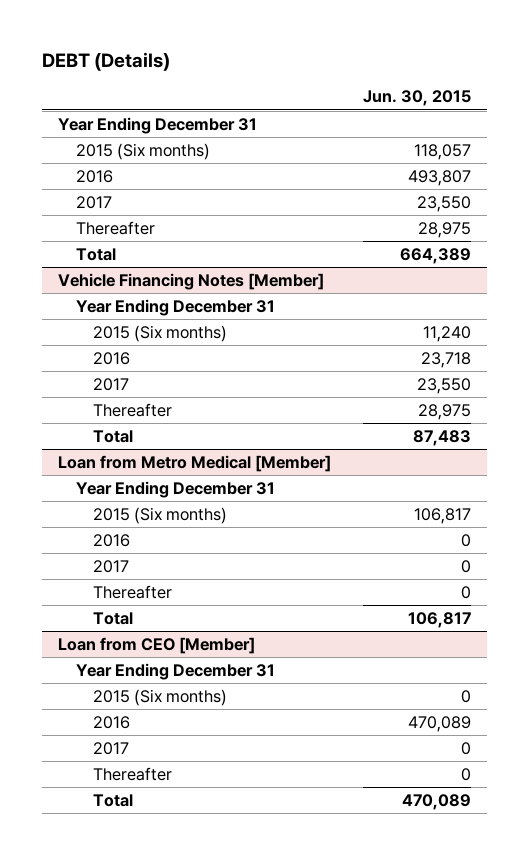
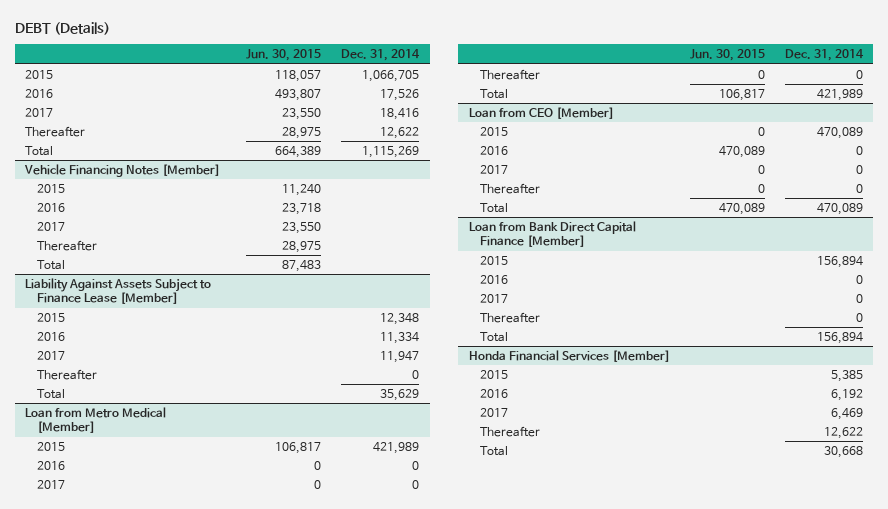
none -> [341,49,421,62] Dec. 31, 2014
[57,116,257,134] Year Ending December 31 -> none
[75,142,210,160] 2015 (Six months) -> [25,69,54,79] 2015
[75,298,275,316] Year Ending December 31 -> none
[93,324,228,342] 2015 (Six months) -> [36,183,65,193] 2015
none -> [25,277,212,305] Liability Against Assets Subject to Finance Lease [Member]
none -> [36,312,65,322] 2015
none -> [36,331,65,341] 2016
none -> [36,350,65,360] 2017
none -> [36,368,97,380] Thereafter
none -> [36,388,65,399] Total
[75,480,275,498] Year Ending December 31 -> none
[93,506,228,524] 2015 (Six months) -> [36,441,65,451] 2015
[75,662,275,680] Year Ending December 31 -> none
[93,688,228,706] 2015 (Six months) -> [480,126,509,136] 2015
none -> [468,220,636,248] Loan from Bank Direct Capital Finance [Member]
none -> [480,255,509,265] 2015
none -> [480,274,509,284] 2016
none -> [480,293,509,303] 2017
none -> [480,311,541,323] Thereafter
none -> [480,331,509,342] Total
none -> [468,349,670,362] Honda Financial Services [Member]
none -> [480,369,509,379] 2015
none -> [480,388,509,398] 2016
none -> [480,407,509,417] 2017
none -> [480,425,541,437] Thereafter
none -> [480,445,509,456] Total

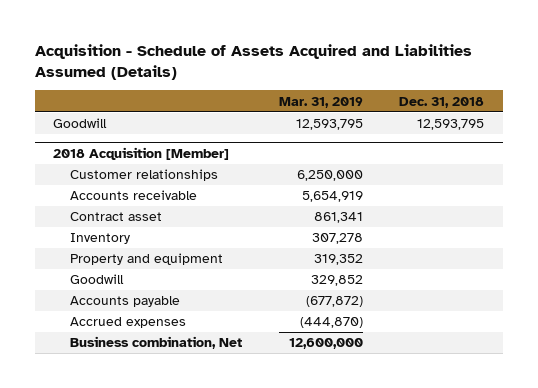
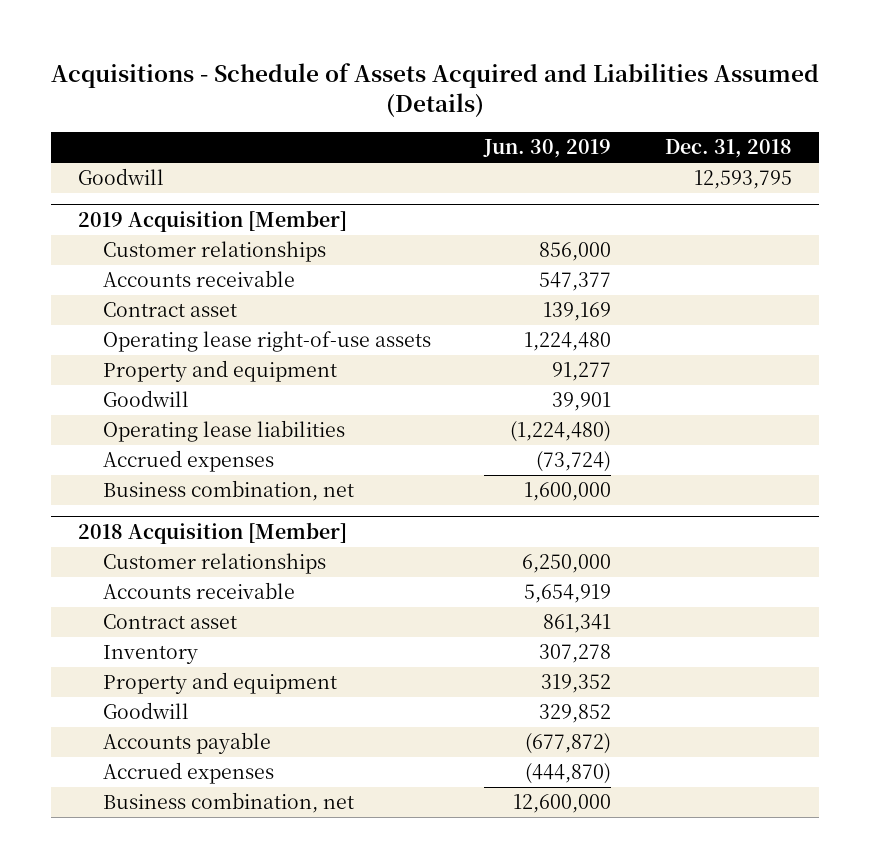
[34,43,472,80] Acquisition - Schedule of Assets Acquired and Liabilities Assumed (Details) -> [51,62,820,118] Acquisitions - Schedule of Assets Acquired and Liabilities Assumed (Details)
[278,96,363,108] Mar. 31, 2019 -> none
none -> [483,139,612,159] Jun. 30, 2019
none -> [78,210,348,233] 2019 Acquisition [Member]
none -> [102,241,326,263] Customer relationships
none -> [102,270,295,288] Accounts receivable
none -> [102,302,237,318] Contract asset
none -> [102,331,431,353] Operating lease right-of-use assets
none -> [102,360,337,383] Property and equipment
none -> [102,390,189,408] Goodwill
none -> [102,420,345,443] Operating lease liabilities
none -> [102,450,274,473] Accrued expenses
none -> [102,480,354,502] Business combination, net
[69,336,242,350] Business combination, Net -> [102,792,354,814] Business combination, net

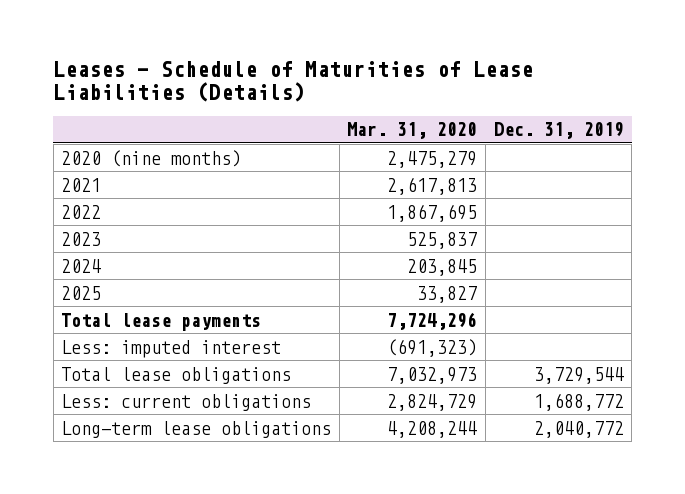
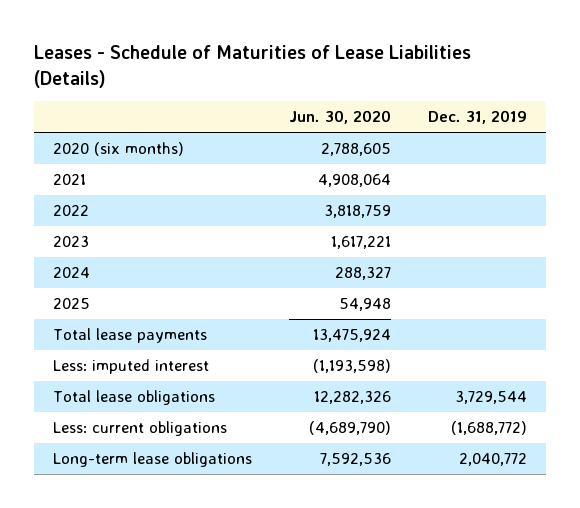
[347,122,478,140] Mar. 31, 2020 -> none
none -> [288,110,391,125] Jun. 30, 2020
[61,149,242,167] 2020 (nine months) -> [52,142,184,157] 2020 (six months)
[533,392,624,411] 1,688,772 -> [451,421,528,436] (1,688,772)

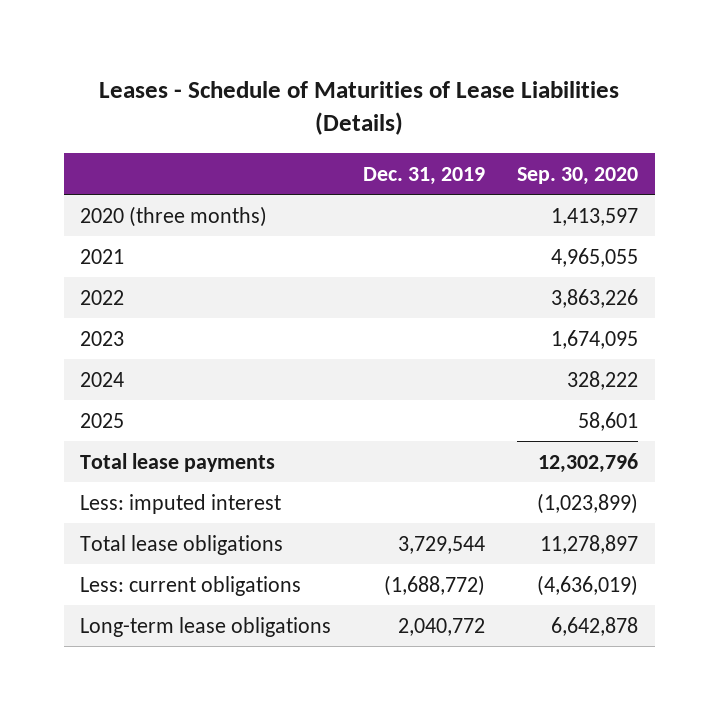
[288,110,391,125] Jun. 30, 2020 -> none
none -> [517,166,639,185] Sep. 30, 2020
[52,142,184,157] 2020 (six months) -> [79,205,267,227] 2020 (three months)

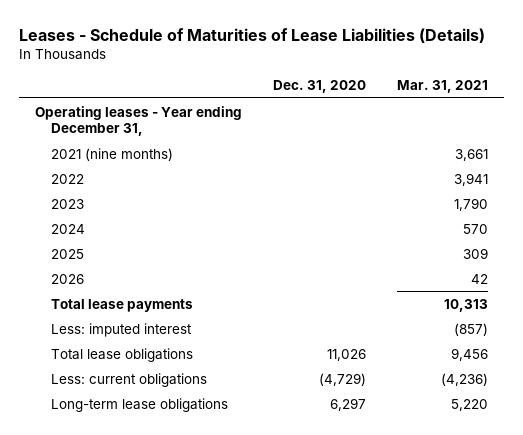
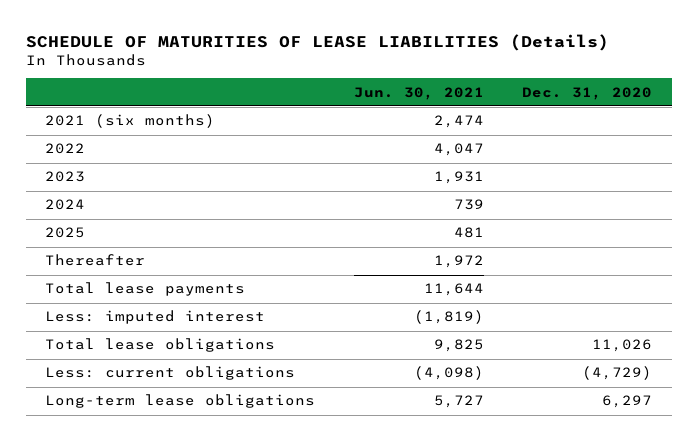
[19,27,486,43] Leases - Schedule of Maturities of Lease Liabilities (Details) -> [25,33,609,51] SCHEDULE OF MATURITIES OF LEASE LIABILITIES (Details)
[397,80,489,94] Mar. 31, 2021 -> none
none -> [353,86,484,100] Jun. 30, 2021
[34,105,242,137] Operating leases - Year ending December 31, -> none
[50,147,173,161] 2021 (nine months) -> [45,114,216,129] 2021 (six months)
[50,273,84,284] 2026 -> [45,254,146,267] Thereafter

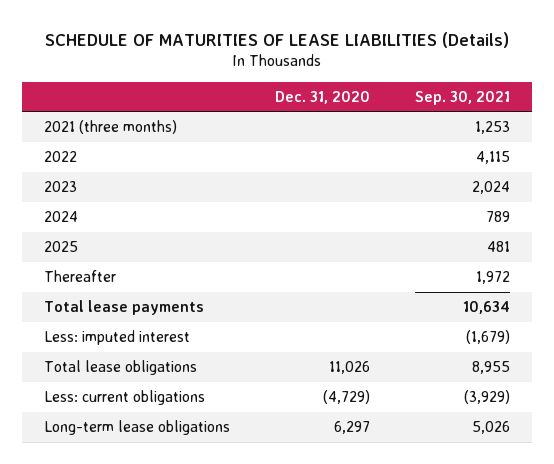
[353,86,484,100] Jun. 30, 2021 -> none
none -> [414,90,510,105] Sep. 30, 2021
[45,114,216,129] 2021 (six months) -> [44,120,178,135] 2021 (three months)

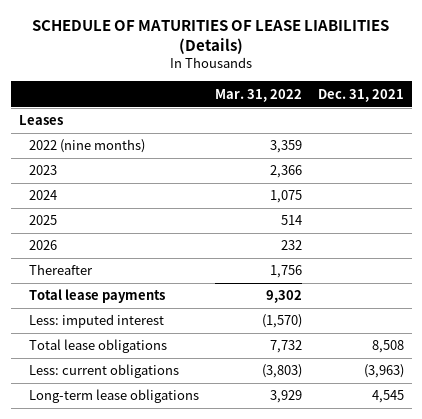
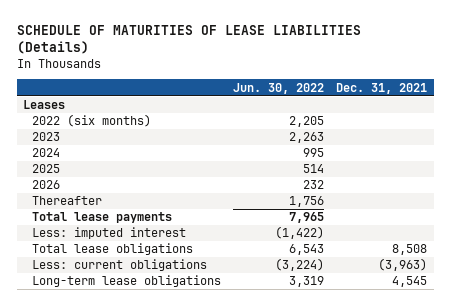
[215,88,303,102] Mar. 31, 2022 -> none
none -> [233,82,325,94] Jun. 30, 2022
[29,139,146,154] 2022 (nine months) -> [31,114,151,128] 2022 (six months)

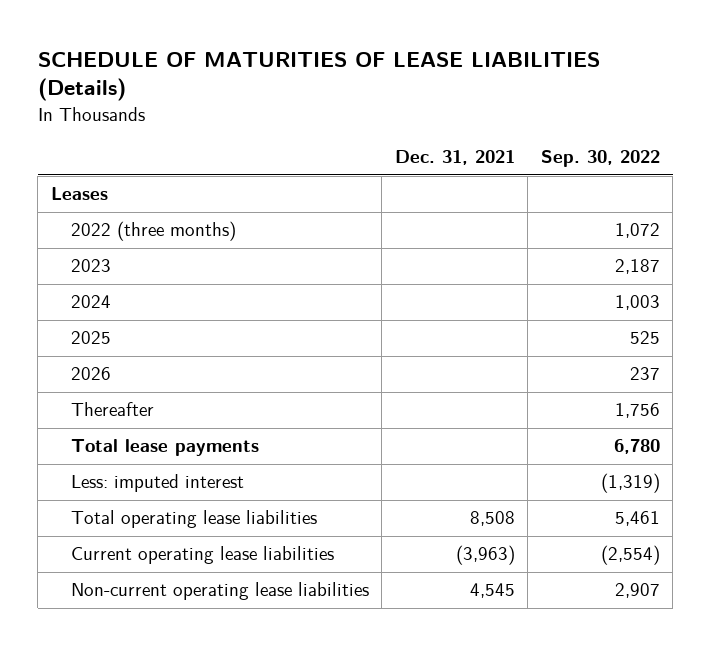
[233,82,325,94] Jun. 30, 2022 -> none
none -> [540,150,660,168] Sep. 30, 2022
[31,114,151,128] 2022 (six months) -> [70,221,236,242] 2022 (three months)
[31,243,193,256] Total lease obligations -> [70,510,317,529] Total operating lease liabilities
[31,259,207,272] Less: current obligations -> [70,546,334,565] Current operating lease liabilities
[31,275,221,288] Long-term lease obligations -> [70,582,369,601] Non-current operating lease liabilities

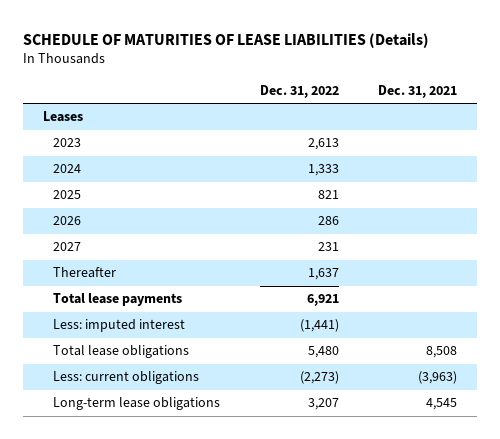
[540,150,660,168] Sep. 30, 2022 -> none
none -> [259,84,339,98] Dec. 31, 2022
[70,221,236,242] 2022 (three months) -> none
none -> [53,242,82,252] 2027
[70,510,317,529] Total operating lease liabilities -> [53,345,190,359] Total lease obligations
[70,546,334,565] Current operating lease liabilities -> [53,371,200,385] Less: current obligations
[70,582,369,601] Non-current operating lease liabilities -> [53,397,221,411] Long-term lease obligations

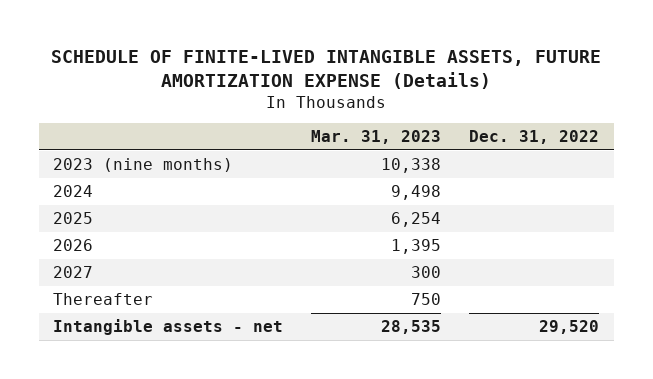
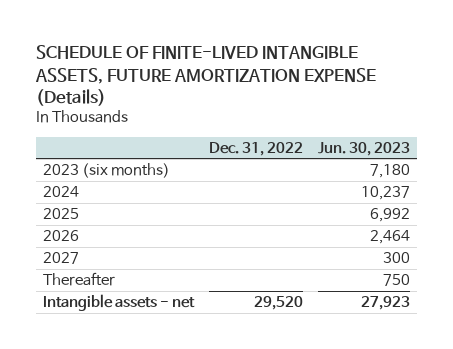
[311,130,442,145] Mar. 31, 2023 -> none
none -> [317,141,410,156] Jun. 30, 2023
[53,157,234,172] 2023 (nine months) -> [43,163,171,179] 2023 (six months)

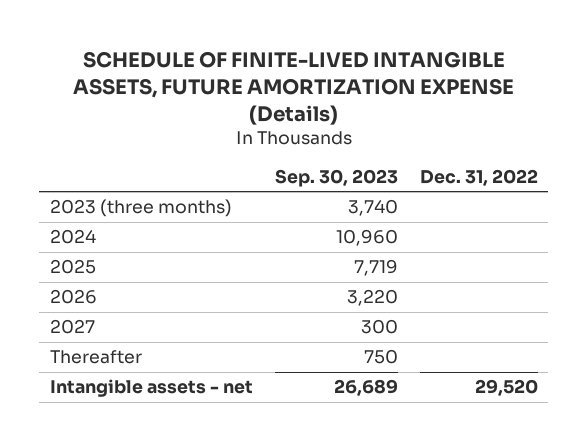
[317,141,410,156] Jun. 30, 2023 -> none
none -> [274,168,398,187] Sep. 30, 2023
[43,163,171,179] 2023 (six months) -> [50,199,233,218] 2023 (three months)

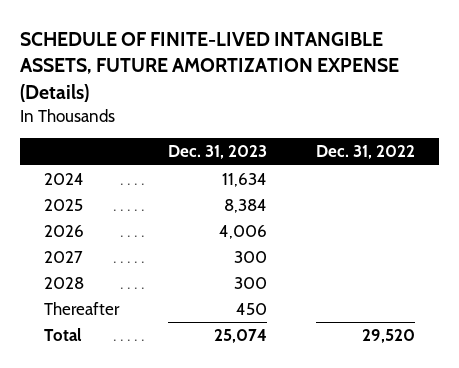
[274,168,398,187] Sep. 30, 2023 -> none
none -> [168,145,268,160] Dec. 31, 2023
[50,199,233,218] 2023 (three months) -> none
none -> [44,277,85,290] 2028
[50,379,254,398] Intangible assets - net -> [44,328,83,342] Total

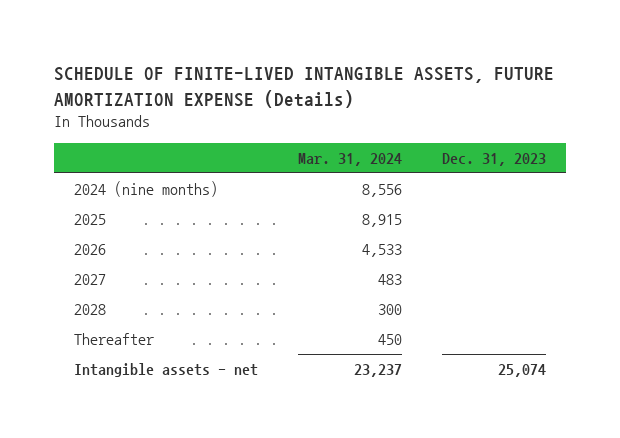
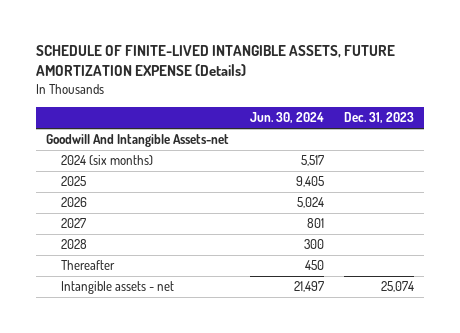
[298,152,403,166] Mar. 31, 2024 -> none
none -> [249,112,324,124] Jun. 30, 2024
none -> [46,134,230,148] Goodwill And Intangible Assets-net
[74,181,219,198] 2024 (nine months) -> [60,155,153,166] 2024 (six months)

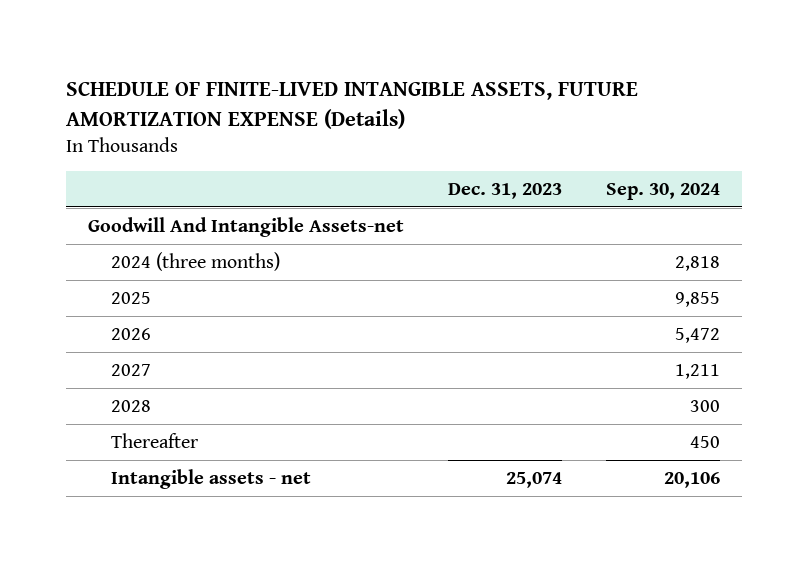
[249,112,324,124] Jun. 30, 2024 -> none
none -> [606,182,721,200] Sep. 30, 2024
[60,155,153,166] 2024 (six months) -> [111,251,281,271] 2024 (three months)

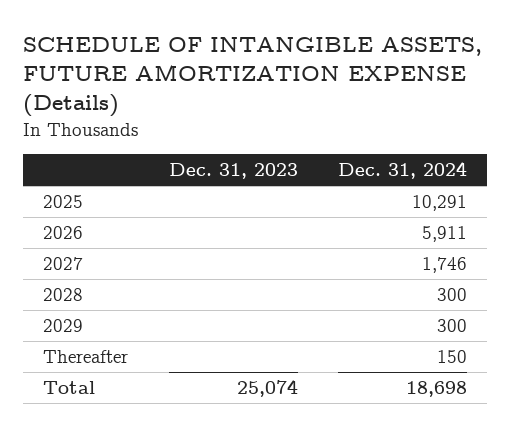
[65,80,638,129] SCHEDULE OF FINITE-LIVED INTANGIBLE ASSETS, FUTURE AMORTIZATION EXPENSE (Details) -> [23,37,483,118] SCHEDULE OF INTANGIBLE ASSETS, FUTURE AMORTIZATION EXPENSE (Details)
[606,182,721,200] Sep. 30, 2024 -> none
none -> [338,161,468,180] Dec. 31, 2024
[87,216,404,237] Goodwill And Intangible Assets-net -> none
[111,251,281,271] 2024 (three months) -> none
none -> [43,318,84,332] 2029
[111,468,312,489] Intangible assets - net -> [43,380,96,394] Total

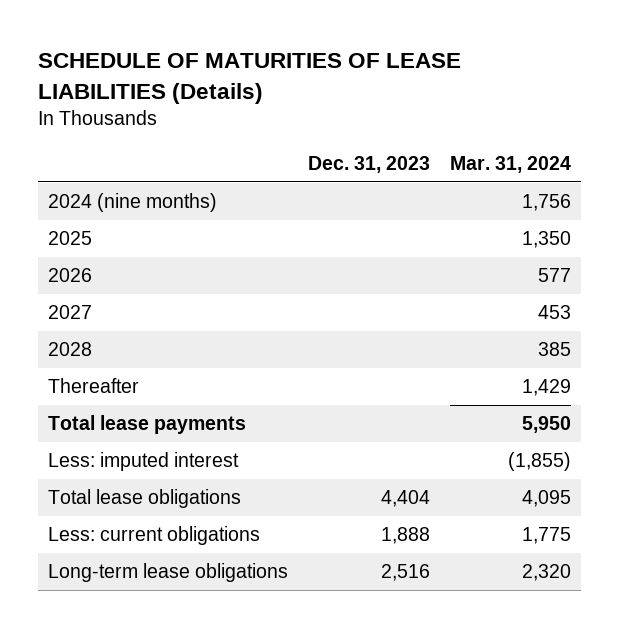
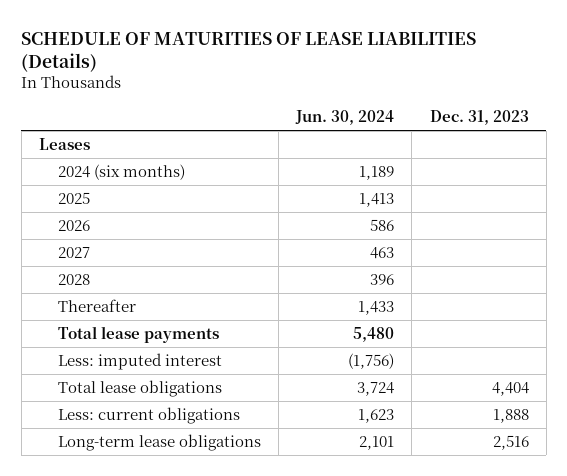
[450,155,572,173] Mar. 31, 2024 -> none
none -> [295,110,395,126] Jun. 30, 2024
none -> [38,137,90,150] Leases
[47,193,217,213] 2024 (nine months) -> [58,163,186,180] 2024 (six months)

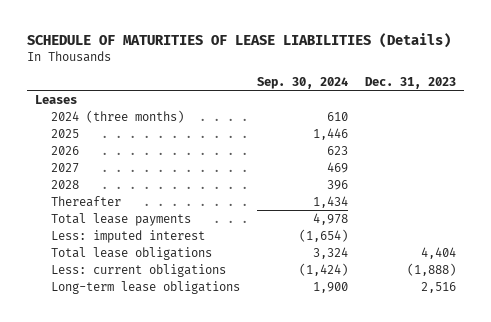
[295,110,395,126] Jun. 30, 2024 -> none
none -> [256,76,348,89] Sep. 30, 2024
[58,163,186,180] 2024 (six months) -> [50,109,184,123] 2024 (three months)
[492,408,529,423] 1,888 -> [406,262,456,276] (1,888)

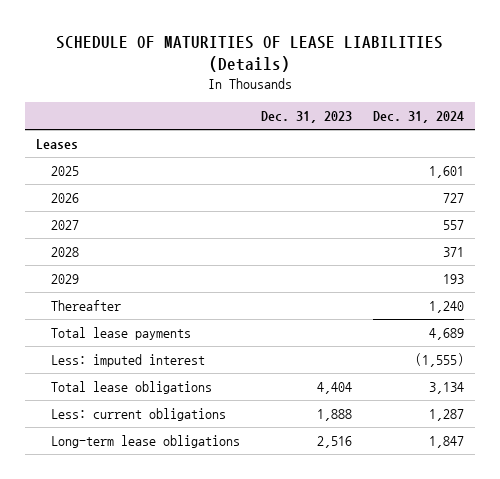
[256,76,348,89] Sep. 30, 2024 -> none
none -> [373,111,465,124] Dec. 31, 2024
[50,109,184,123] 2024 (three months) -> none
none -> [50,273,79,284] 2029
[406,262,456,276] (1,888) -> [317,408,353,421] 1,888

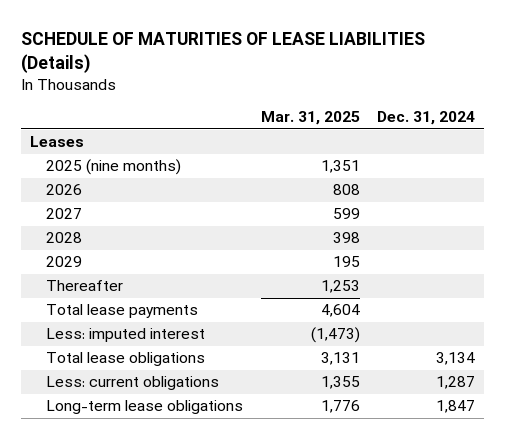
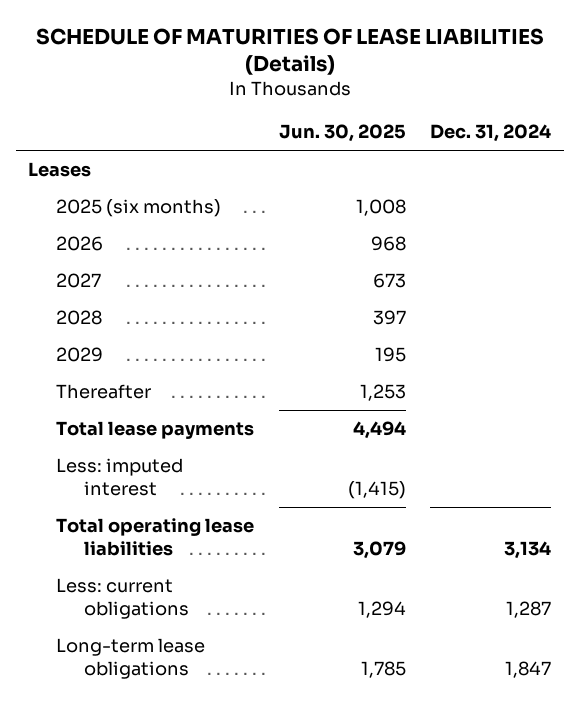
[260,111,360,126] Mar. 31, 2025 -> none
none -> [278,124,406,143] Jun. 30, 2025
[46,159,182,176] 2025 (nine months) -> [56,198,222,217] 2025 (six months)
[46,352,206,367] Total lease obligations -> [56,517,255,557] Total operating lease liabilities

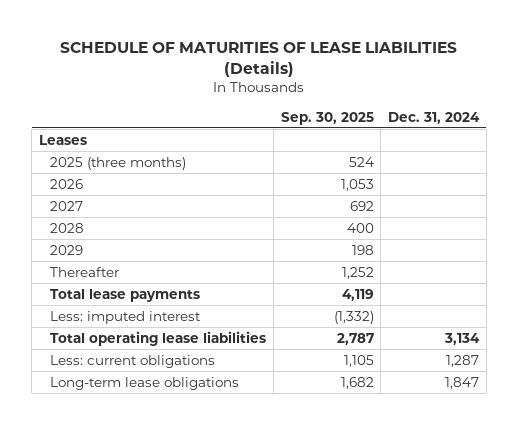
[278,124,406,143] Jun. 30, 2025 -> none
none -> [280,111,374,125] Sep. 30, 2025
[56,198,222,217] 2025 (six months) -> [50,156,187,170] 2025 (three months)

